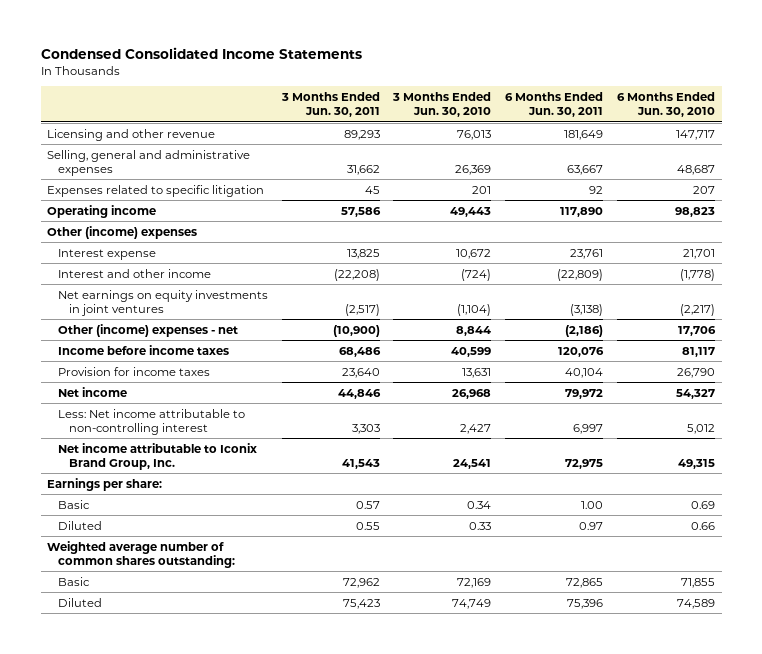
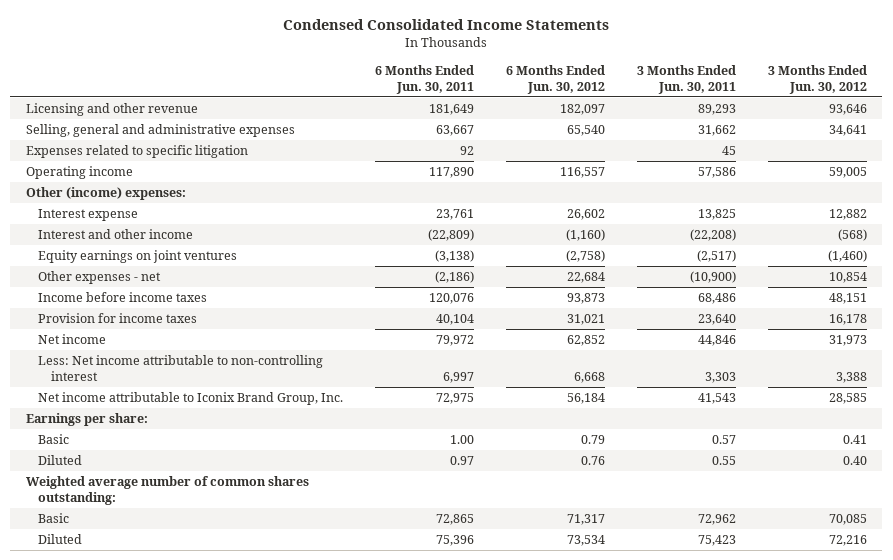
[392,91,492,118] 3 Months Ended Jun. 30, 2010 -> none
[616,91,715,118] 6 Months Ended Jun. 30, 2010 -> none
none -> [505,65,605,94] 6 Months Ended Jun. 30, 2012
none -> [767,65,867,94] 3 Months Ended Jun. 30, 2012
[47,225,198,239] Other (income) expenses -> [26,187,187,201] Other (income) expenses:
[58,289,269,316] Net earnings on equity investments in joint ventures -> [38,250,238,264] Equity earnings on joint ventures
[58,323,239,337] Other (income) expenses - net -> [38,271,162,285] Other expenses - net

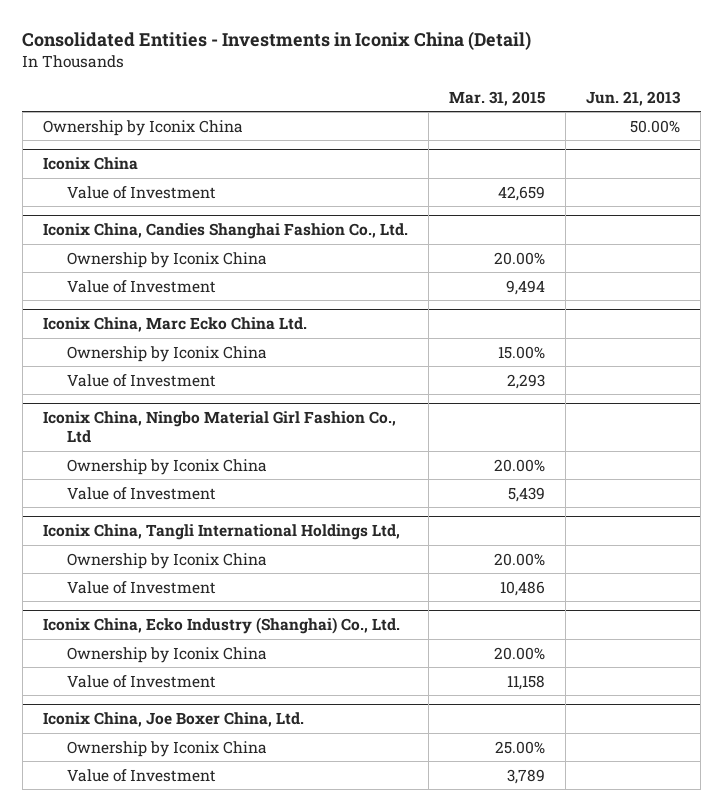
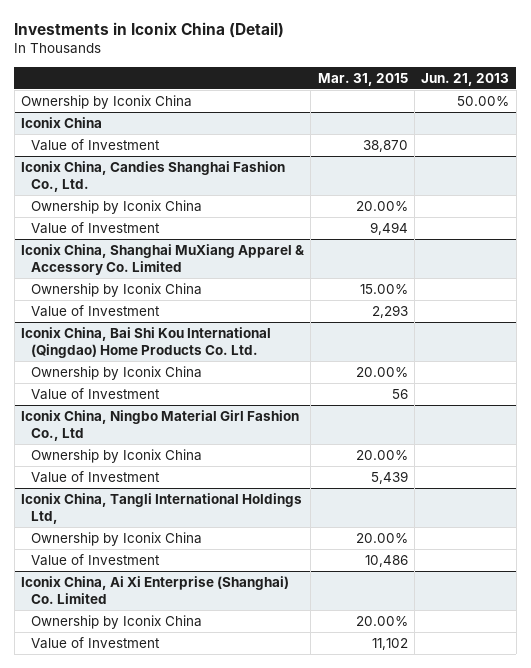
[22,31,532,51] Consolidated Entities - Investments in Iconix China (Detail) -> [14,22,285,39] Investments in Iconix China (Detail)
[497,185,545,201] 42,659 -> [362,139,408,152] 38,870
[42,317,307,333] Iconix China, Marc Ecko China Ltd. -> none
none -> [21,243,305,276] Iconix China, Shanghai MuXiang Apparel & Accessory Co. Limited
none -> [21,326,272,359] Iconix China, Bai Shi Kou International (Qingdao) Home Products Co. Ltd.
none -> [31,365,203,380] Ownership by Iconix China
none -> [31,387,161,400] Value of Investment
[42,617,400,635] Iconix China, Ecko Industry (Shanghai) Co., Ltd. -> none
none -> [21,575,290,605] Iconix China, Ai Xi Enterprise (Shanghai) Co. Limited
[42,712,304,728] Iconix China, Joe Boxer China, Ltd. -> none
[66,740,267,757] Ownership by Iconix China -> none
[66,768,216,782] Value of Investment -> none
[506,674,545,690] 11,158 -> [371,637,408,650] 11,102

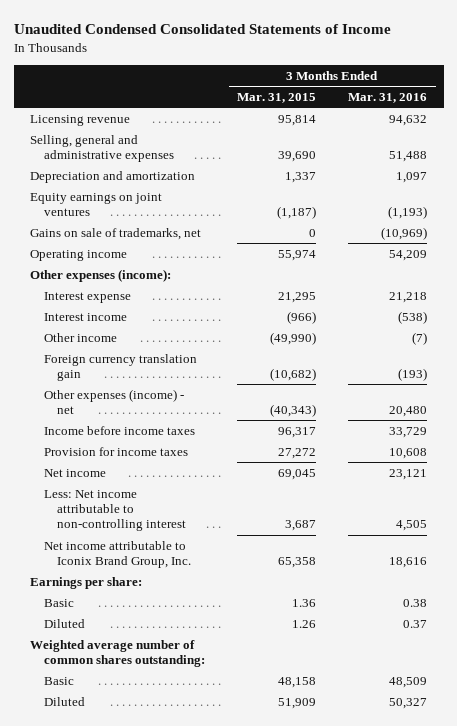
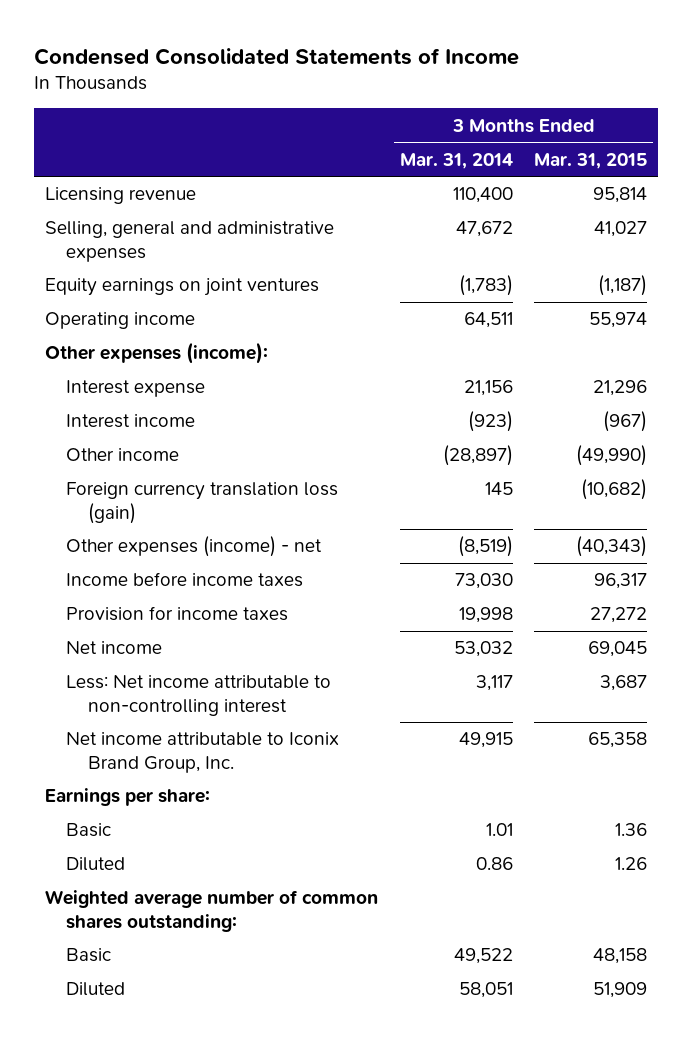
[13,24,391,35] Unaudited Condensed Consolidated Statements of Income -> [33,47,519,65] Condensed Consolidated Statements of Income
[348,93,428,104] Mar. 31, 2016 -> none
none -> [399,152,513,169] Mar. 31, 2014
[29,170,195,183] Depreciation and amortization -> none
[278,151,317,163] 39,690 -> [594,221,648,238] 41,027
[29,227,201,240] Gains on sale of trademarks, net -> none
[278,291,317,303] 21,295 -> [593,380,648,397] 21,296
[287,310,317,324] (966) -> [603,411,648,433] (967)
[43,353,197,382] Foreign currency translation gain -> [66,482,339,524] Foreign currency translation loss (gain)

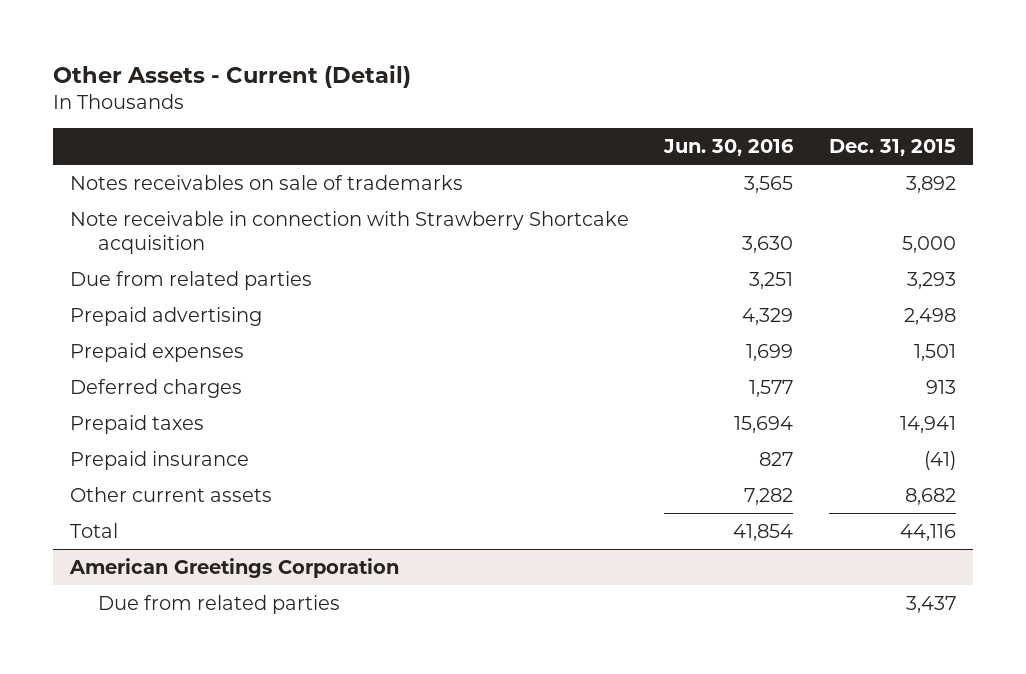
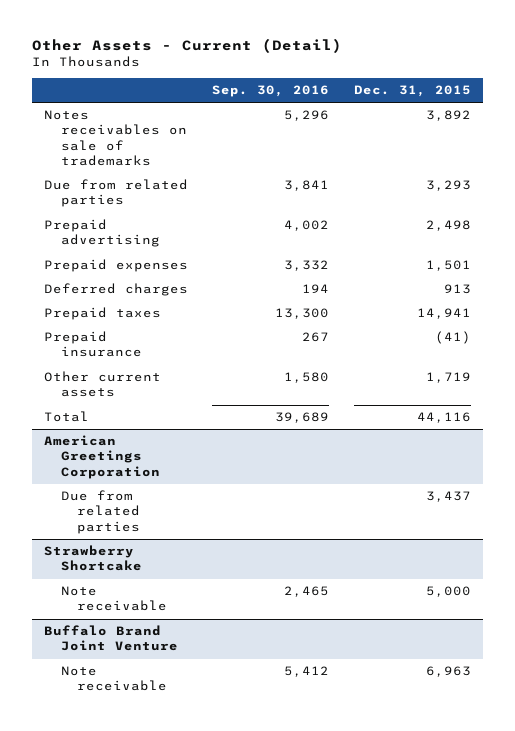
[663,138,795,156] Jun. 30, 2016 -> none
none -> [212,84,330,97] Sep. 30, 2016
[70,210,630,255] Note receivable in connection with Strawberry Shortcake acquisition -> none
[904,487,956,505] 8,682 -> [425,372,471,384] 1,719
none -> [43,545,142,572] Strawberry Shortcake
none -> [60,586,168,612] Note receivable
none -> [43,625,178,652] Buffalo Brand Joint Venture
none -> [60,666,168,692] Note receivable

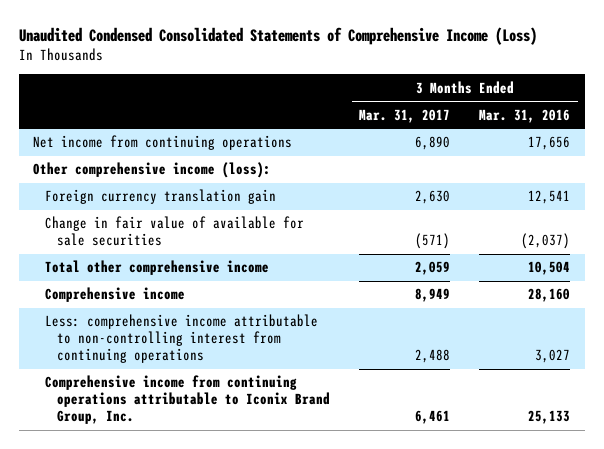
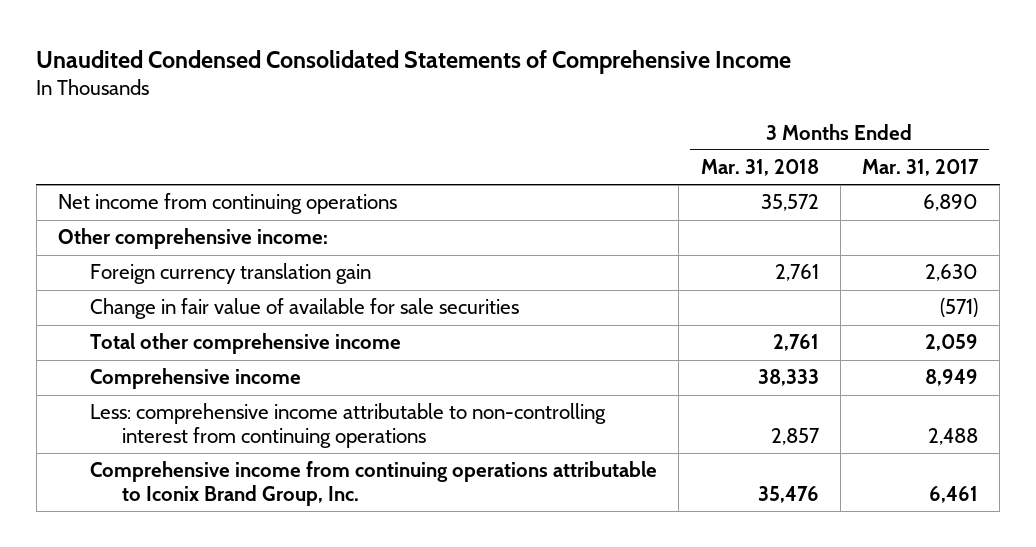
[18,26,537,45] Unaudited Condensed Consolidated Statements of Comprehensive Income (Loss) -> [36,49,792,74] Unaudited Condensed Consolidated Statements of Comprehensive Income
[479,108,571,123] Mar. 31, 2016 -> none
none -> [700,159,819,177] Mar. 31, 2018
[33,162,272,179] Other comprehensive income (loss): -> [57,228,328,250] Other comprehensive income:

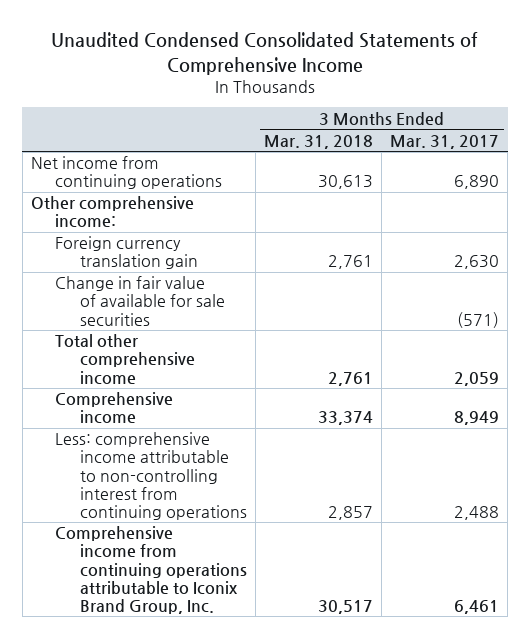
[760,194,819,212] 35,572 -> [318,175,374,190] 30,613
[757,369,819,387] 38,333 -> [318,411,374,426] 33,374
[757,485,819,503] 35,476 -> [318,599,374,614] 30,517

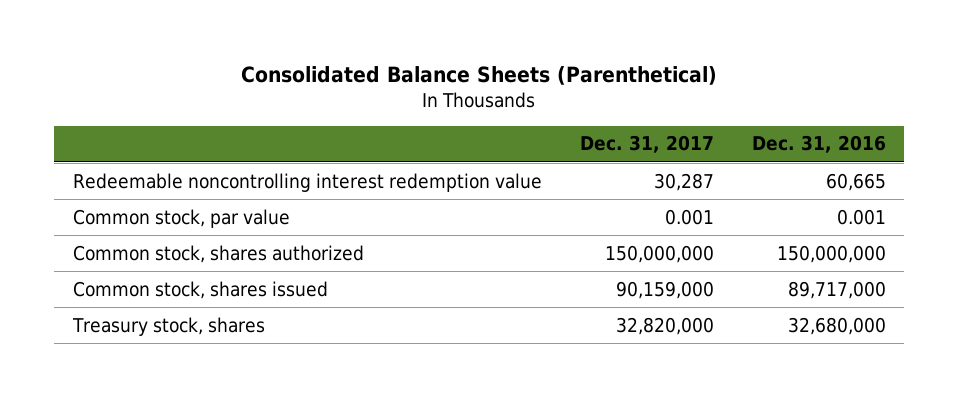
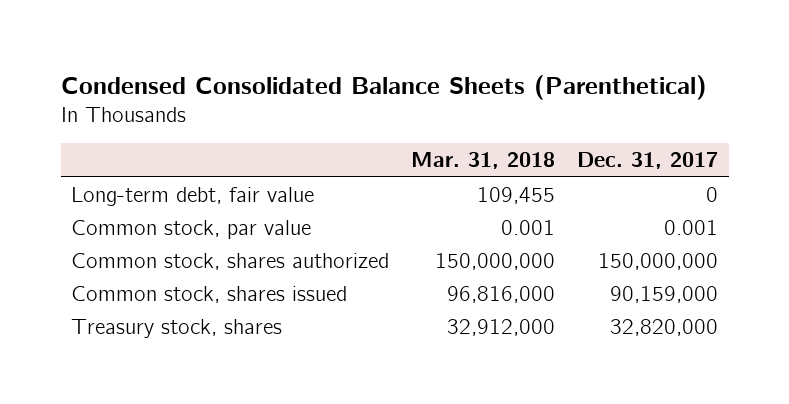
[241,66,718,86] Consolidated Balance Sheets (Parenthetical) -> [60,74,707,100] Condensed Consolidated Balance Sheets (Parenthetical)
[751,135,886,154] Dec. 31, 2016 -> none
none -> [411,152,556,170] Mar. 31, 2018
[72,172,542,192] Redeemable noncontrolling interest redemption value -> none
none -> [71,186,315,206] Long-term debt, fair value

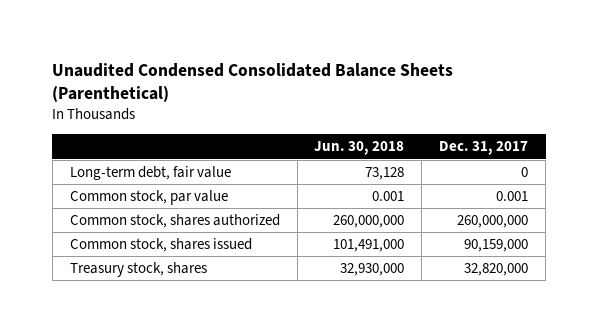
[60,74,707,100] Condensed Consolidated Balance Sheets (Parenthetical) -> [52,62,454,102] Unaudited Condensed Consolidated Balance Sheets (Parenthetical)
[411,152,556,170] Mar. 31, 2018 -> none
none -> [314,141,405,156] Jun. 30, 2018
[597,252,718,270] 150,000,000 -> [457,215,529,229] 260,000,000

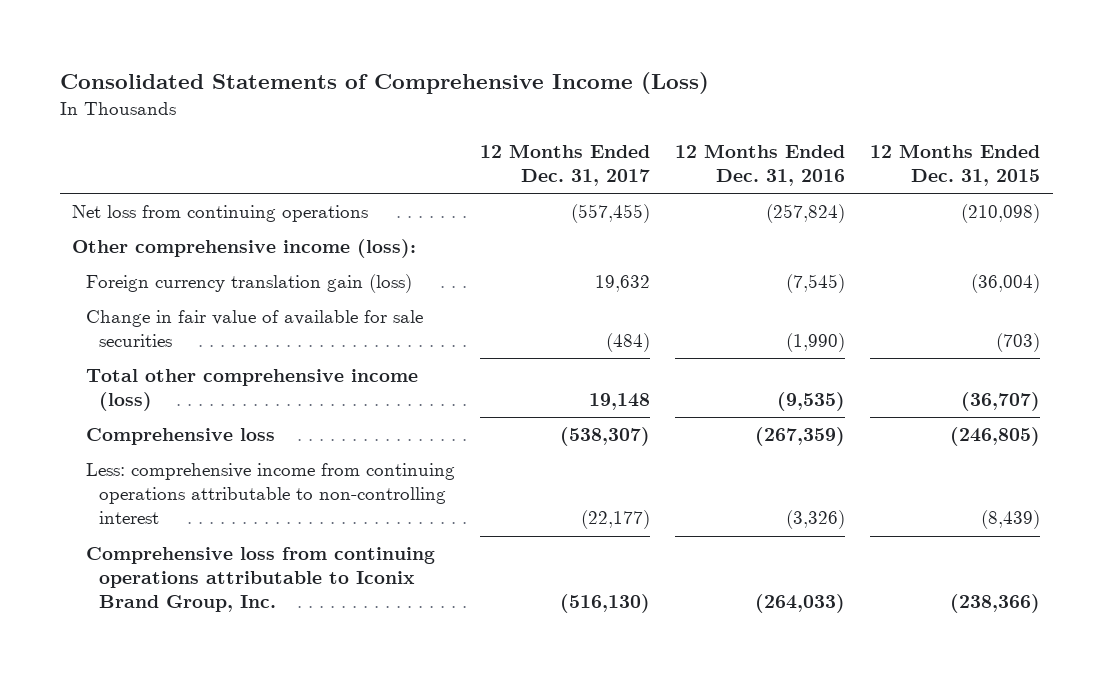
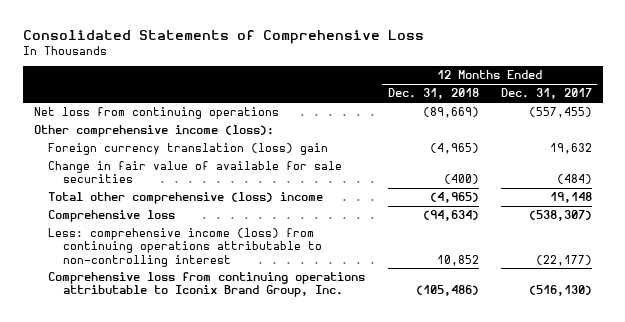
[59,72,709,95] Consolidated Statements of Comprehensive Income (Loss) -> [22,29,424,44] Consolidated Statements of Comprehensive Loss
[674,143,845,186] 12 Months Ended Dec. 31, 2016 -> none
[870,143,1041,186] 12 Months Ended Dec. 31, 2015 -> none
none -> [387,88,479,100] Dec. 31, 2018
[85,274,412,294] Foreign currency translation gain (loss) -> [48,143,329,156] Foreign currency translation (loss) gain
[85,369,418,412] Total other comprehensive income (loss) -> [48,192,324,205] Total other comprehensive (loss) income
[85,463,455,525] Less: comprehensive income from continuing operations attributable to non-controlling interest -> [48,228,322,267] Less: comprehensive income (loss) from continuing operations attributable to non-controlling interest

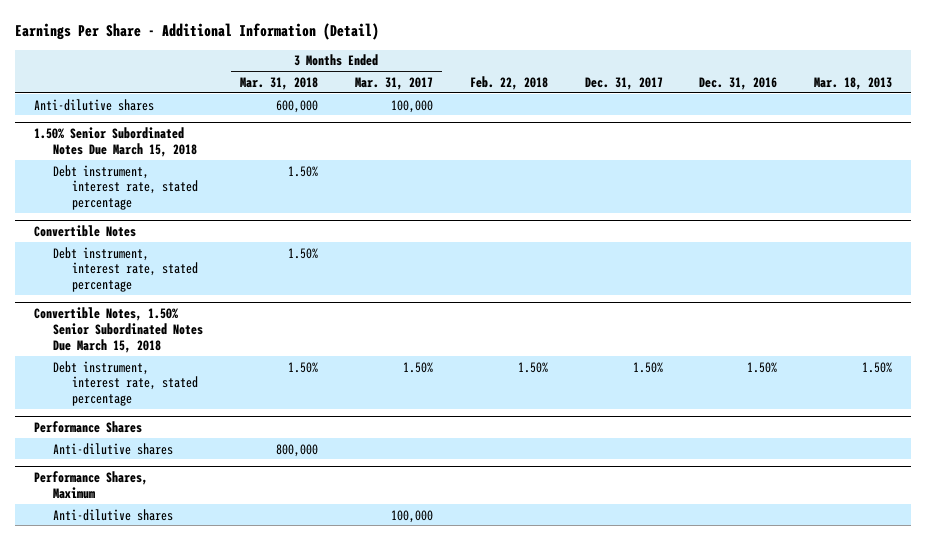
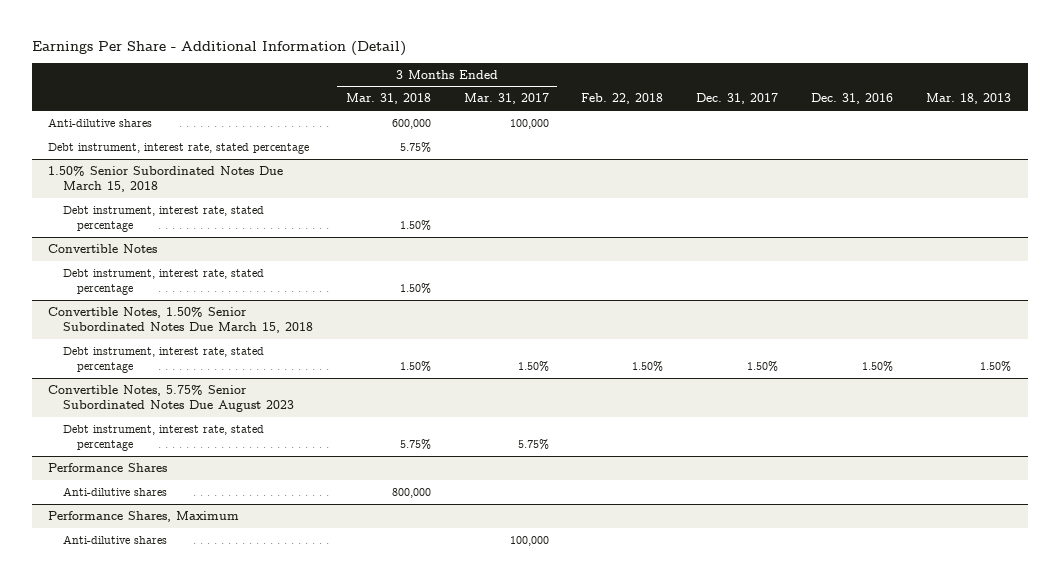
none -> [48,143,310,155] Debt instrument, interest rate, stated percentage
none -> [48,385,294,413] Convertible Notes, 5.75% Senior Subordinated Notes Due August 2023
none -> [62,425,264,452] Debt instrument, interest rate, stated percentage

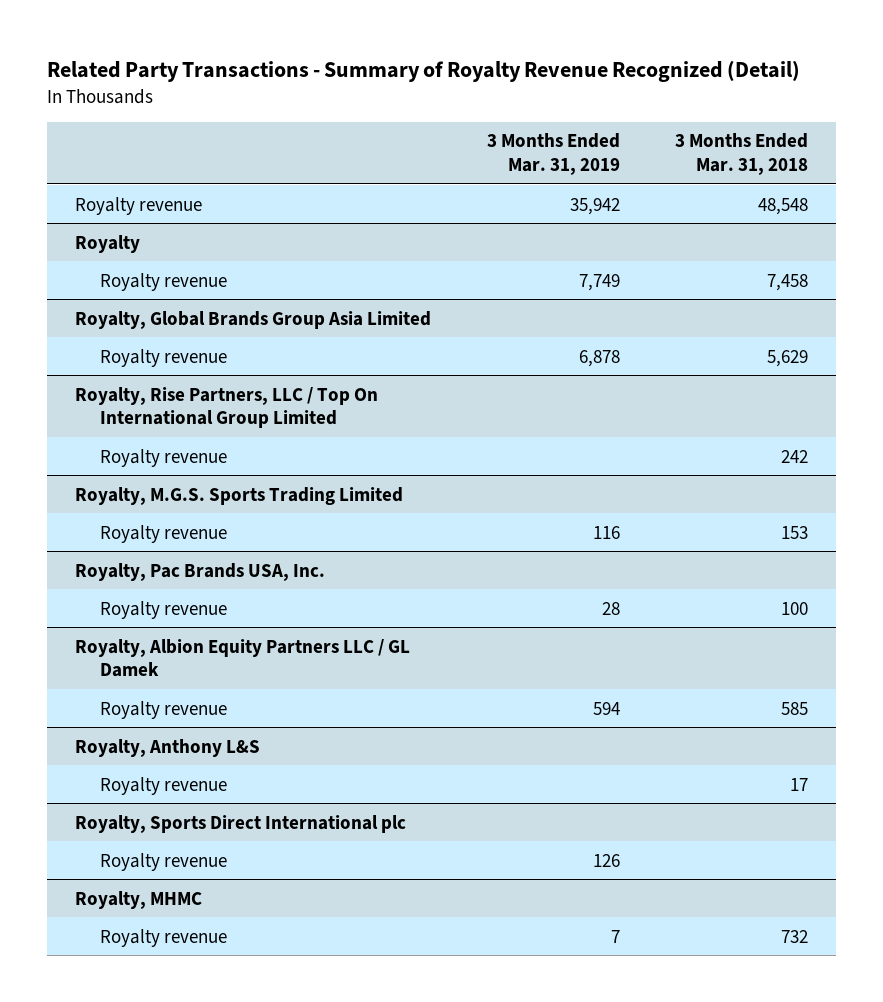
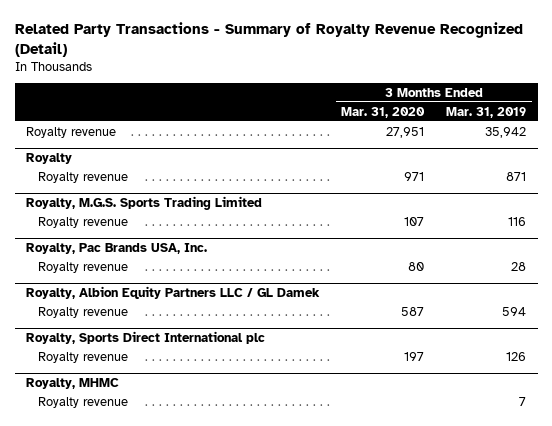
[675,133,809,176] 3 Months Ended Mar. 31, 2018 -> none
none -> [341,106,426,118] Mar. 31, 2020
[74,310,431,329] Royalty, Global Brands Group Asia Limited -> none
[99,348,227,367] Royalty revenue -> none
[74,386,378,429] Royalty, Rise Partners, LLC / Top On International Group Limited -> none
[99,448,227,467] Royalty revenue -> none
[578,273,620,291] 7,749 -> [506,171,527,181] 871
[74,738,260,757] Royalty, Anthony L&S -> none
[99,776,227,795] Royalty revenue -> none

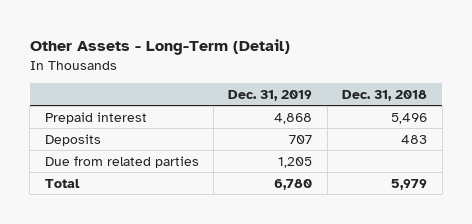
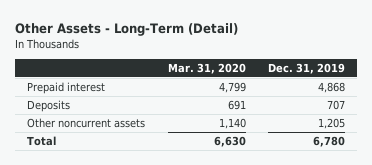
[342,90,428,102] Dec. 31, 2018 -> none
none -> [167,62,246,74] Mar. 31, 2020
[44,155,199,168] Due from related parties -> [26,117,145,128] Other noncurrent assets

